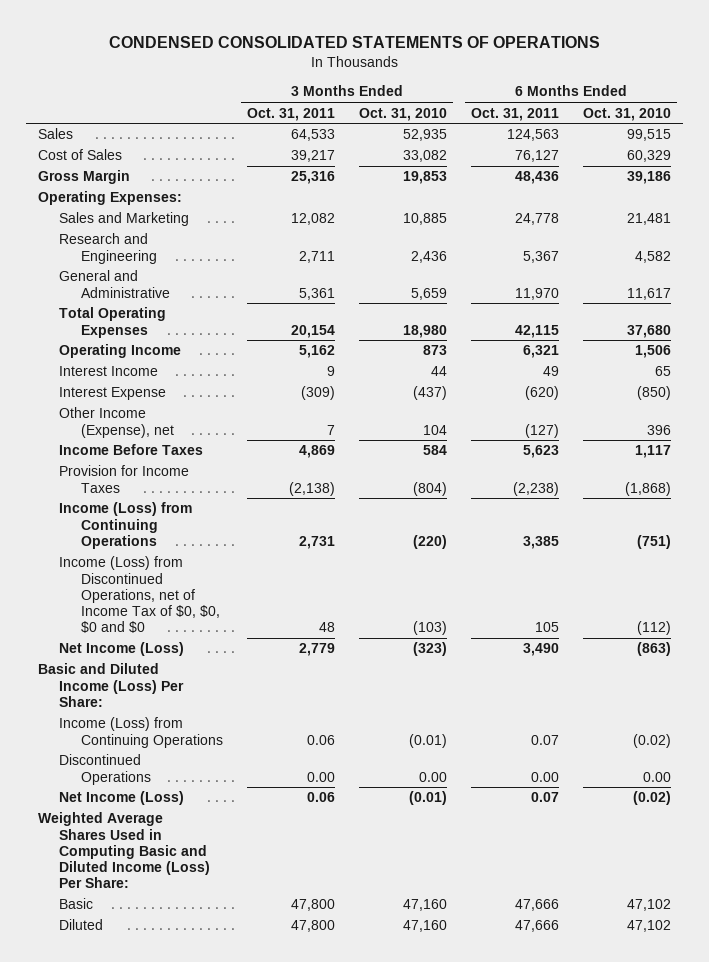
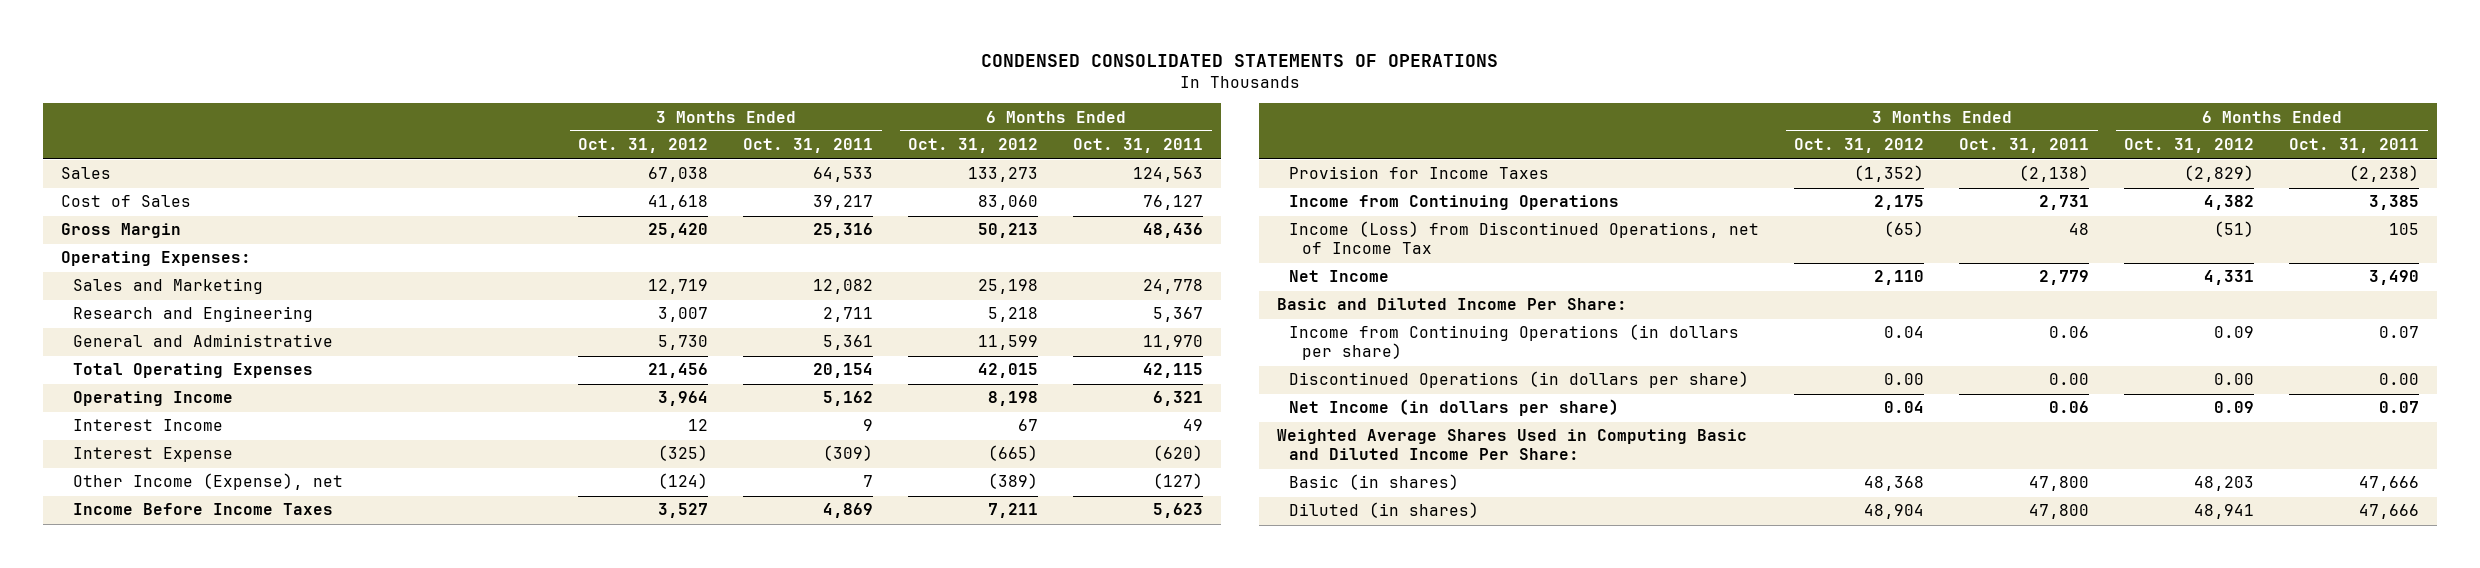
[358,107,447,121] Oct. 31, 2010 -> none
[582,107,671,121] Oct. 31, 2010 -> none
none -> [578,138,709,154] Oct. 31, 2012
none -> [908,138,1039,154] Oct. 31, 2012
[59,444,204,456] Income Before Taxes -> [73,503,334,516] Income Before Income Taxes
[59,717,223,748] Income (Loss) from Continuing Operations -> none
[59,754,151,785] Discontinued Operations -> none
[59,791,185,806] Net Income (Loss) -> none
[59,502,193,549] Income (Loss) from Continuing Operations -> [1289,195,1620,211] Income from Continuing Operations
[59,556,220,634] Income (Loss) from Discontinued Operations, net of Income Tax of $0, $0, $0 and $0 -> [1289,221,1760,255] Income (Loss) from Discontinued Operations, net of Income Tax
[59,642,185,657] Net Income (Loss) -> [1289,270,1390,283] Net Income
[38,663,185,707] Basic and Diluted Income (Loss) Per Share: -> [1276,298,1627,311] Basic and Diluted Income Per Share:
none -> [1289,324,1740,361] Income from Continuing Operations (in dollars per share)
none -> [1289,371,1750,389] Discontinued Operations (in dollars per share)
none -> [1289,399,1620,417] Net Income (in dollars per share)
[38,812,211,889] Weighted Average Shares Used in Computing Basic and Diluted Income (Loss) Per Share: -> [1276,429,1747,461] Weighted Average Shares Used in Computing Basic and Diluted Income Per Share:
[59,898,94,910] Basic -> [1289,474,1460,491] Basic (in shares)
[59,919,104,931] Diluted -> [1289,502,1480,519] Diluted (in shares)

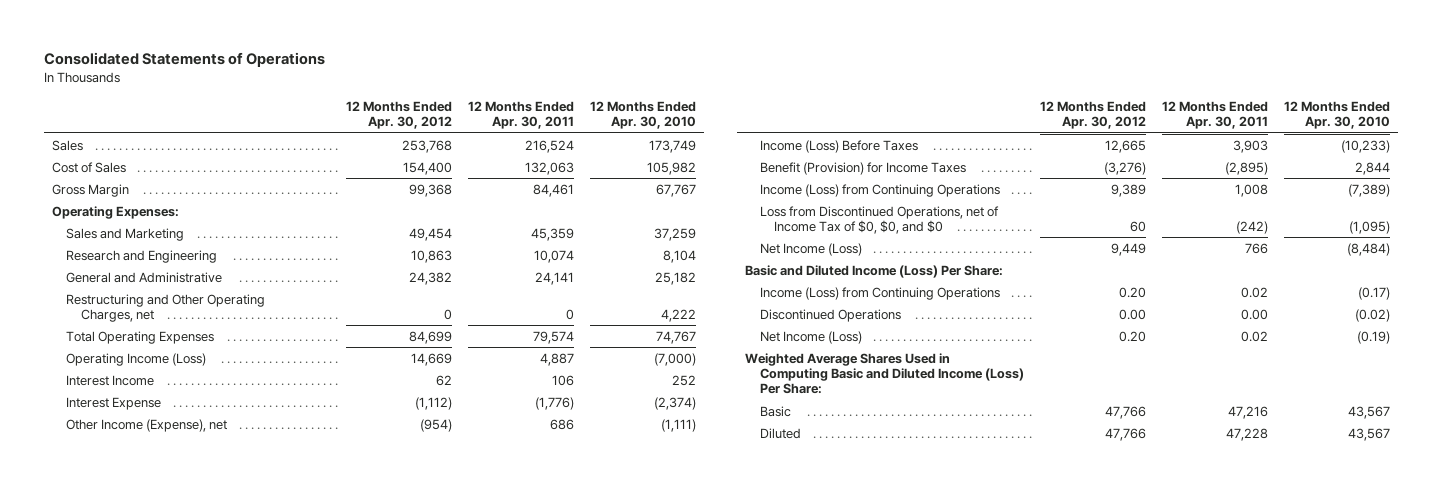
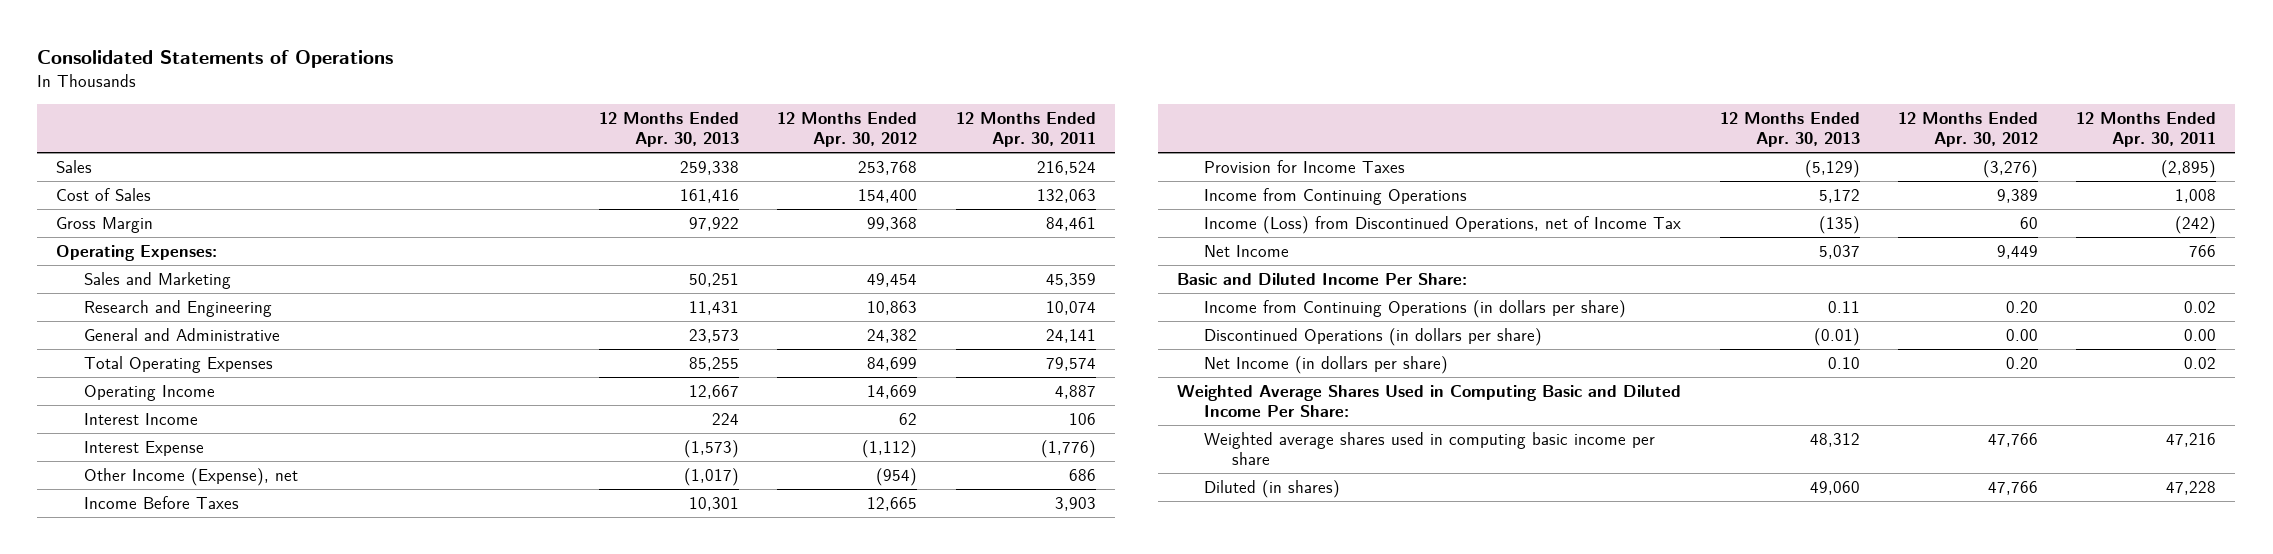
[590,101,697,130] 12 Months Ended Apr. 30, 2010 -> none
none -> [599,112,740,148] 12 Months Ended Apr. 30, 2013
[66,293,266,322] Restructuring and Other Operating Charges, net -> none
[66,352,207,366] Operating Income (Loss) -> [83,385,215,402] Operating Income
[759,139,918,153] Income (Loss) Before Taxes -> [83,496,239,510] Income Before Taxes
[759,161,966,175] Benefit (Provision) for Income Taxes -> [1204,160,1406,174] Provision for Income Taxes
[759,183,1000,197] Income (Loss) from Continuing Operations -> [1204,188,1468,206] Income from Continuing Operations
[759,205,999,234] Loss from Discontinued Operations, net of Income Tax of $0, $0, and $0 -> [1204,216,1682,235] Income (Loss) from Discontinued Operations, net of Income Tax
[759,242,862,256] Net Income (Loss) -> [1204,245,1290,258] Net Income
[745,264,1004,278] Basic and Diluted Income (Loss) Per Share: -> [1176,273,1467,286] Basic and Diluted Income Per Share:
[759,286,1000,300] Income (Loss) from Continuing Operations -> [1204,300,1627,319] Income from Continuing Operations (in dollars per share)
[759,308,901,322] Discontinued Operations -> [1204,328,1543,347] Discontinued Operations (in dollars per share)
[759,330,862,344] Net Income (Loss) -> [1204,356,1449,375] Net Income (in dollars per share)
[745,352,1024,395] Weighted Average Shares Used in Computing Basic and Diluted Income (Loss) Per Share: -> [1176,385,1681,417] Weighted Average Shares Used in Computing Basic and Diluted Income Per Share:
[759,405,791,417] Basic -> [1204,432,1656,465] Weighted average shares used in computing basic income per share
[759,427,801,439] Diluted -> [1204,480,1341,499] Diluted (in shares)

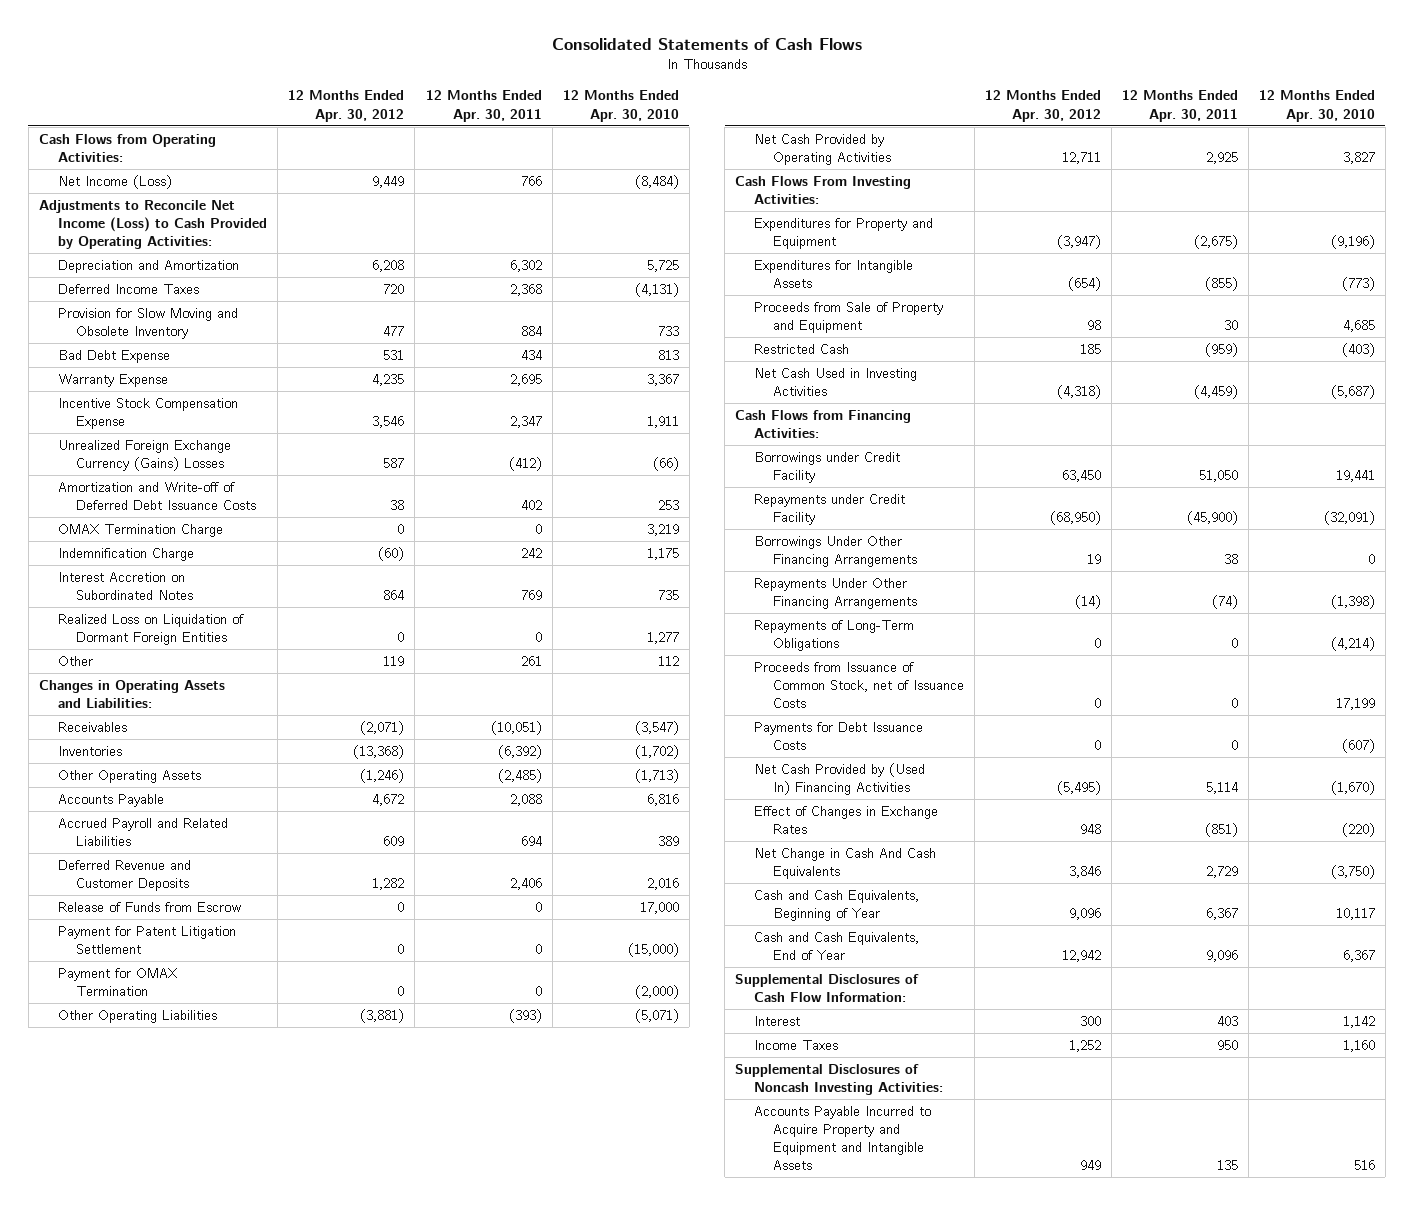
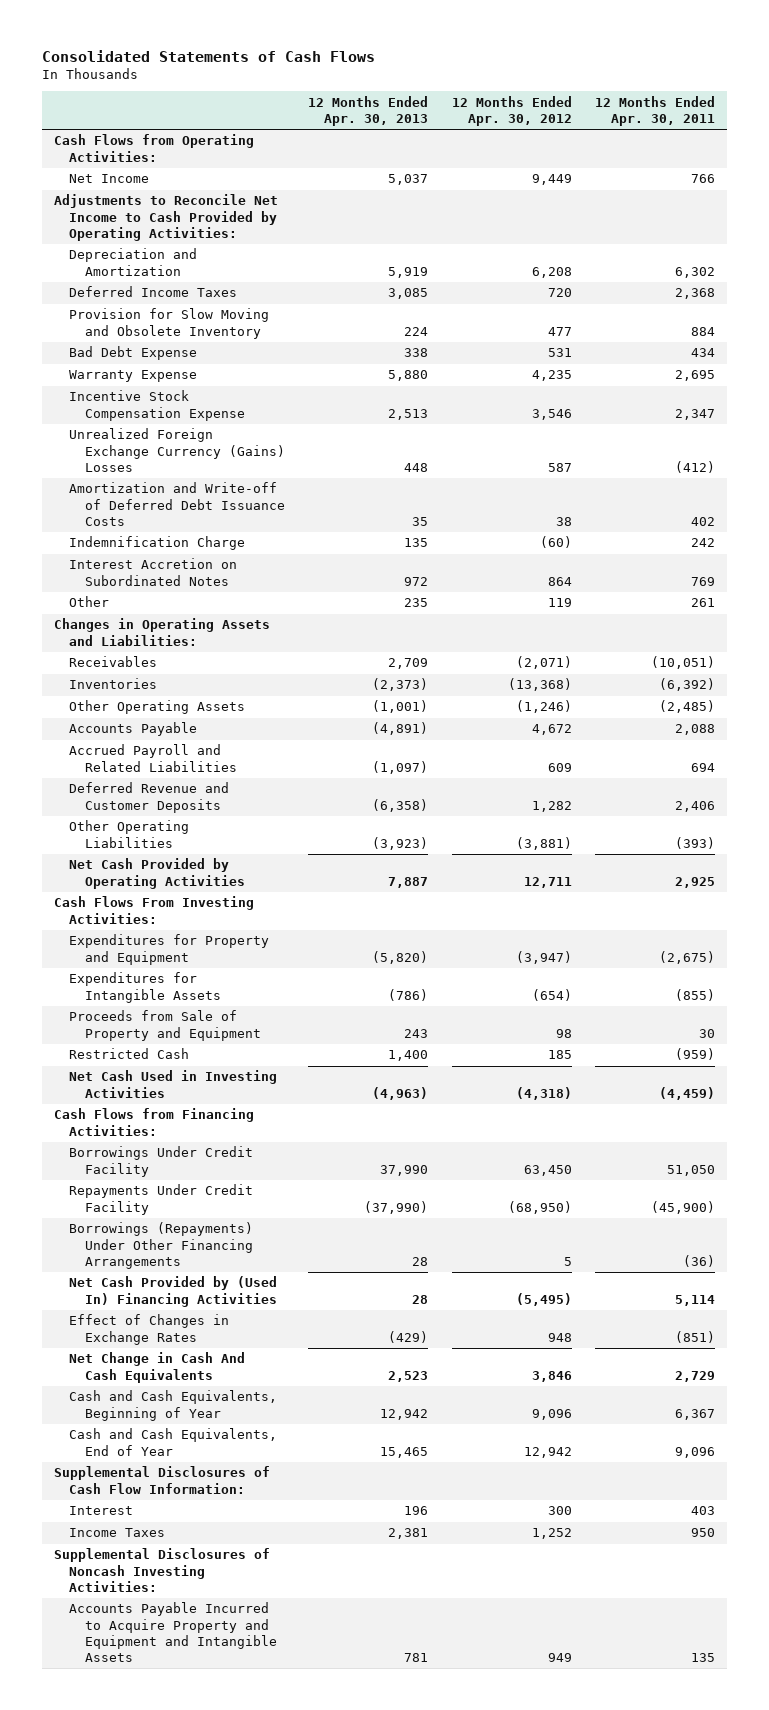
[562,90,679,122] 12 Months Ended Apr. 30, 2010 -> none
none -> [308,95,429,126] 12 Months Ended Apr. 30, 2013
[57,174,172,189] Net Income (Loss) -> [69,174,150,184] Net Income
[38,199,267,250] Adjustments to Reconcile Net Income (Loss) to Cash Provided by Operating Activities: -> [53,194,278,241] Adjustments to Reconcile Net Income to Cash Provided by Operating Activities:
[57,523,223,537] OMAX Termination Charge -> none
[57,613,244,646] Realized Loss on Liquidation of Dormant Foreign Entities -> none
[57,901,241,912] Release of Funds from Escrow -> none
[57,925,236,955] Payment for Patent Litigation Settlement -> none
[57,967,177,997] Payment for OMAX Termination -> none
[753,535,917,568] Borrowings Under Other Financing Arrangements -> none
[753,619,914,652] Repayments of Long-Term Obligations -> none
[753,661,964,709] Proceeds from Issuance of Common Stock, net of Issuance Costs -> none
[753,721,923,751] Payments for Debt Issuance Costs -> none
[753,451,900,484] Borrowings under Credit Facility -> [69,1146,254,1177] Borrowings Under Credit Facility
[753,493,905,526] Repayments under Credit Facility -> [69,1184,254,1215] Repayments Under Credit Facility
[753,577,917,610] Repayments Under Other Financing Arrangements -> [69,1222,254,1269] Borrowings (Repayments) Under Other Financing Arrangements
[1074,595,1101,610] (14) -> [563,1256,572,1266] 5
[1211,595,1238,610] (74) -> [683,1254,716,1267] (36)

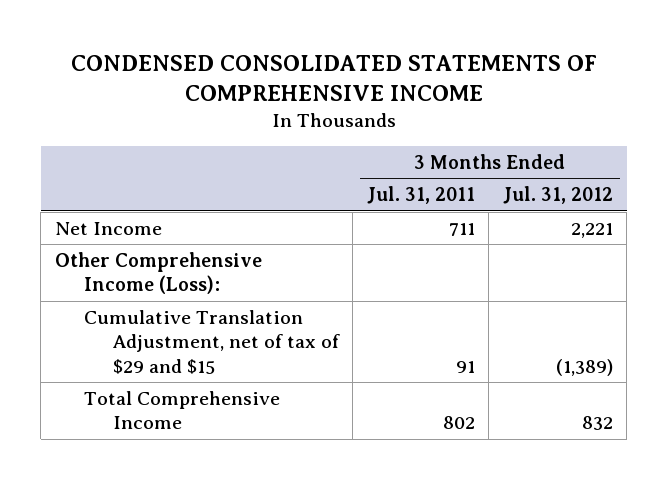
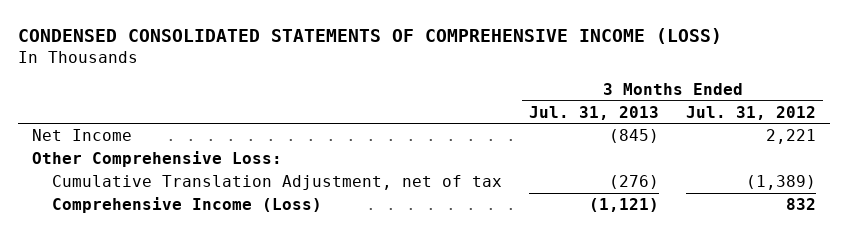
[70,54,597,101] CONDENSED CONSOLIDATED STATEMENTS OF COMPREHENSIVE INCOME -> [18,28,723,45] CONDENSED CONSOLIDATED STATEMENTS OF COMPREHENSIVE INCOME (LOSS)
[366,186,475,205] Jul. 31, 2011 -> none
none -> [529,105,660,120] Jul. 31, 2013
[54,251,262,295] Other Comprehensive Income (Loss): -> [31,150,282,167] Other Comprehensive Loss:
[83,309,340,374] Cumulative Translation Adjustment, net of tax of $29 and $15 -> [52,174,503,190] Cumulative Translation Adjustment, net of tax
[83,390,280,430] Total Comprehensive Income -> [52,196,323,213] Comprehensive Income (Loss)

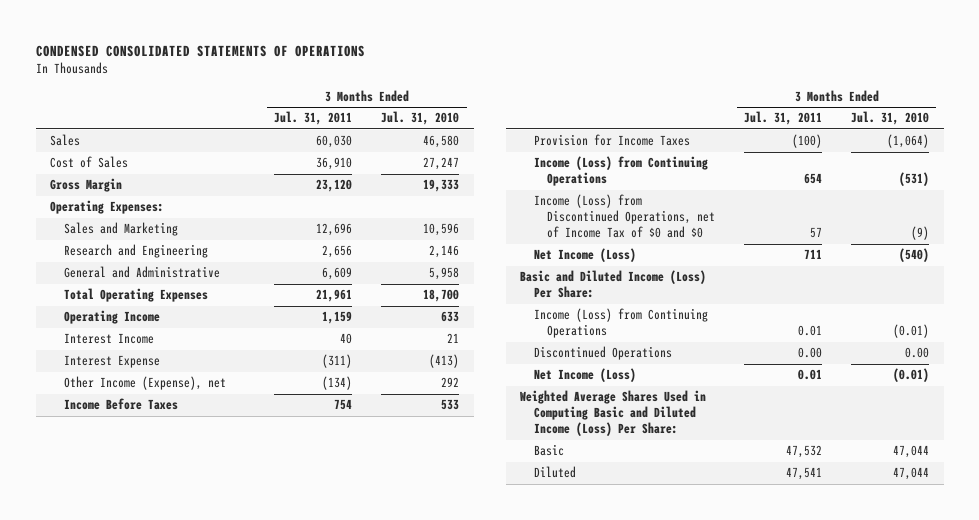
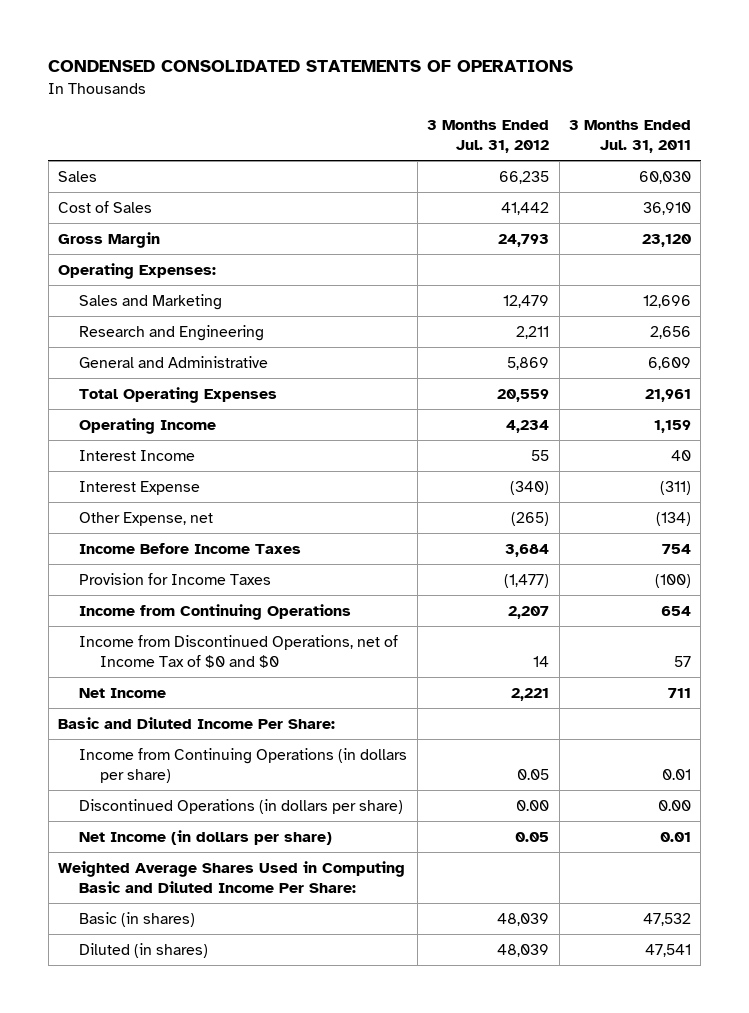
[381,111,460,126] Jul. 31, 2010 -> none
none -> [427,120,550,153] 3 Months Ended Jul. 31, 2012
[63,376,226,391] Other Income (Expense), net -> [79,511,214,526] Other Expense, net
[63,398,178,411] Income Before Taxes -> [79,542,302,554] Income Before Income Taxes
[533,308,708,339] Income (Loss) from Continuing Operations -> none
[533,346,672,361] Discontinued Operations -> none
[533,368,636,383] Net Income (Loss) -> none
[533,156,708,187] Income (Loss) from Continuing Operations -> [79,603,352,620] Income from Continuing Operations
[533,194,716,239] Income (Loss) from Discontinued Operations, net of Income Tax of $0 and $0 -> [79,634,399,668] Income from Discontinued Operations, net of Income Tax of $0 and $0
[533,248,636,263] Net Income (Loss) -> [79,687,167,698] Net Income
[520,270,707,299] Basic and Diluted Income (Loss) Per Share: -> [58,716,336,729] Basic and Diluted Income Per Share:
none -> [79,747,408,783] Income from Continuing Operations (in dollars per share)
none -> [79,798,404,814] Discontinued Operations (in dollars per share)
none -> [79,829,333,845] Net Income (in dollars per share)
[520,390,707,437] Weighted Average Shares Used in Computing Basic and Diluted Income (Loss) Per Share: -> [58,860,406,893] Weighted Average Shares Used in Computing Basic and Diluted Income Per Share:
[533,444,564,457] Basic -> [79,911,196,927] Basic (in shares)
[533,466,576,479] Diluted -> [79,942,209,958] Diluted (in shares)

